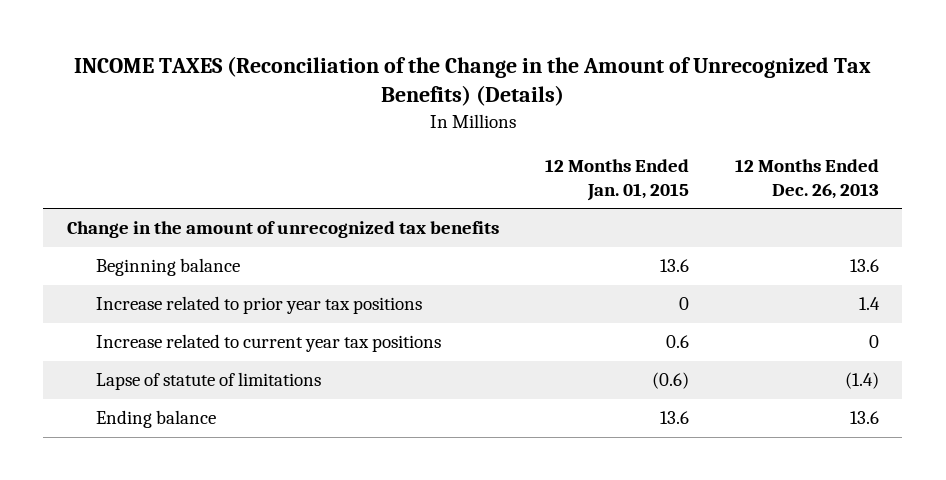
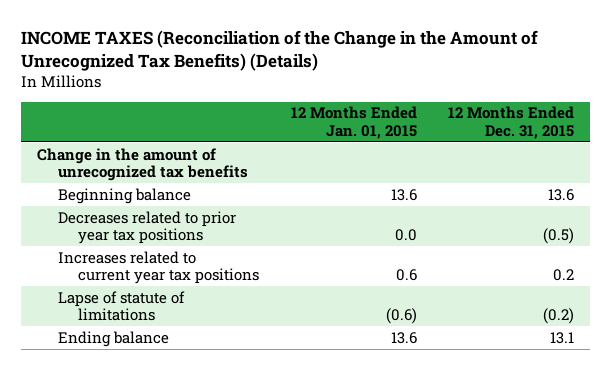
[735,159,880,199] 12 Months Ended Dec. 26, 2013 -> none
none -> [448,106,575,139] 12 Months Ended Dec. 31, 2015
[96,296,423,315] Increase related to prior year tax positions -> [57,210,236,245] Decreases related to prior year tax positions
[678,297,689,311] 0 -> [394,229,417,242] 0.0
[96,334,442,353] Increase related to current year tax positions -> [57,250,259,285] Increases related to current year tax positions

